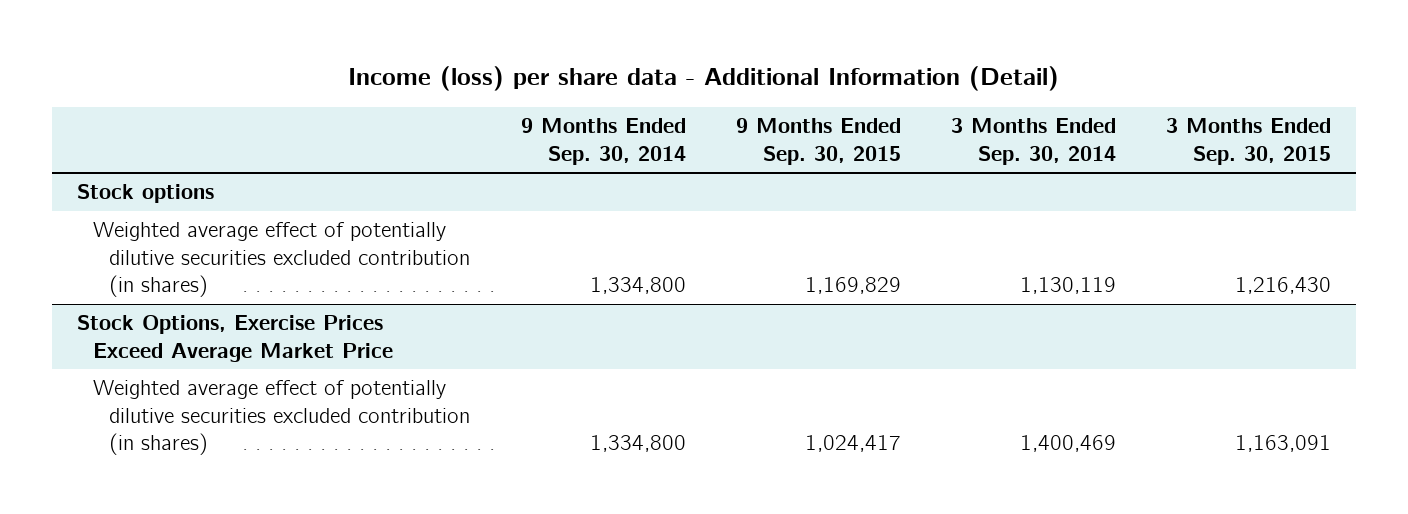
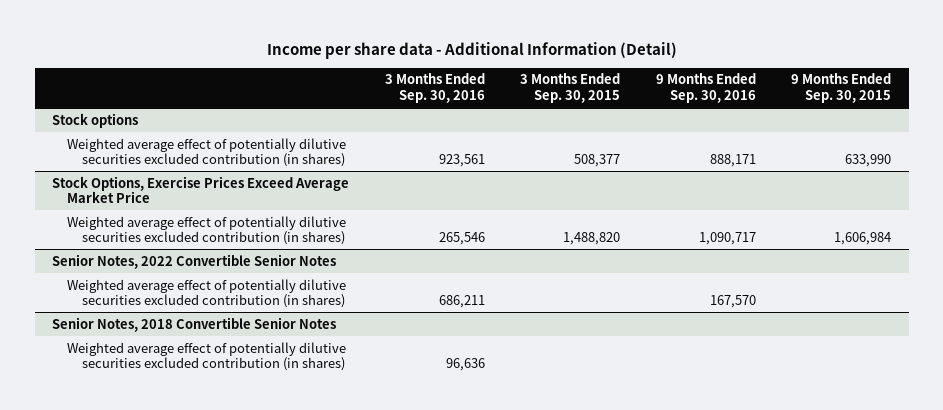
[348,66,1060,92] Income (loss) per share data - Additional Information (Detail) -> [266,41,677,59] Income per share data - Additional Information (Detail)
[520,118,686,165] 9 Months Ended Sep. 30, 2014 -> none
[950,118,1116,165] 3 Months Ended Sep. 30, 2014 -> none
none -> [384,73,485,103] 3 Months Ended Sep. 30, 2016
none -> [655,73,756,103] 9 Months Ended Sep. 30, 2016
[804,277,901,295] 1,169,829 -> [845,154,892,168] 633,990
[1235,277,1332,295] 1,216,430 -> [574,154,621,168] 508,377
[804,435,901,453] 1,024,417 -> [834,232,892,246] 1,606,984
[1235,435,1332,453] 1,163,091 -> [563,232,621,246] 1,488,820
none -> [52,253,337,269] Senior Notes, 2022 Convertible Senior Notes
none -> [67,278,347,309] Weighted average effect of potentially dilutive securities excluded contribution (in shares)
none -> [52,316,337,332] Senior Notes, 2018 Convertible Senior Notes
none -> [67,341,347,372] Weighted average effect of potentially dilutive securities excluded contribution (in shares)

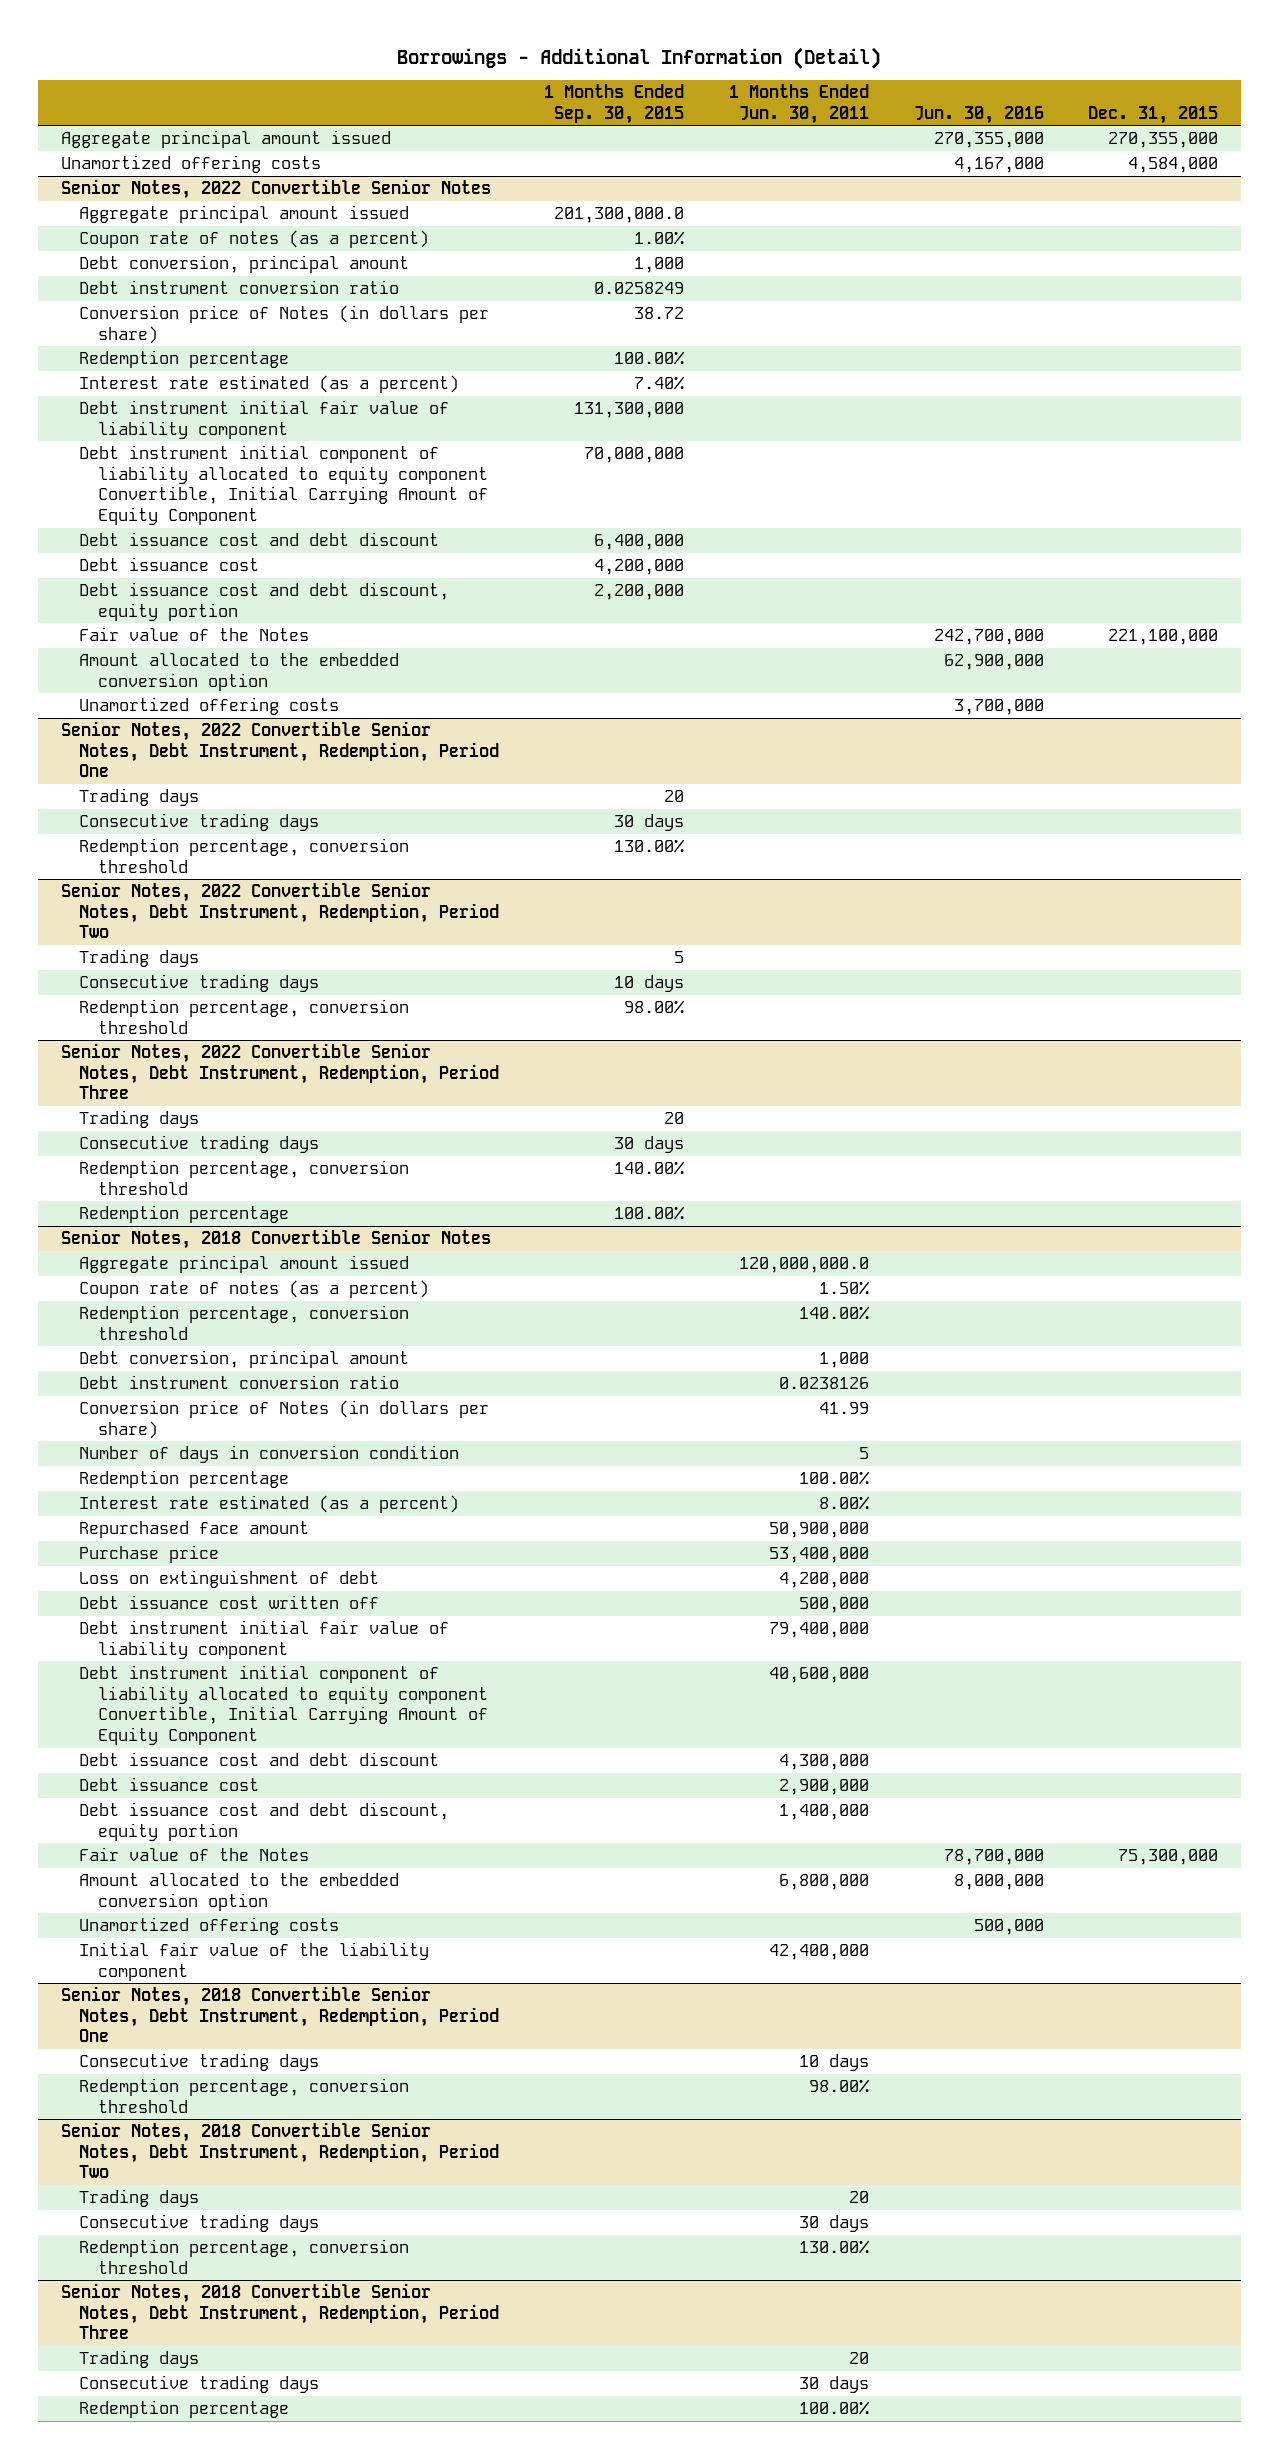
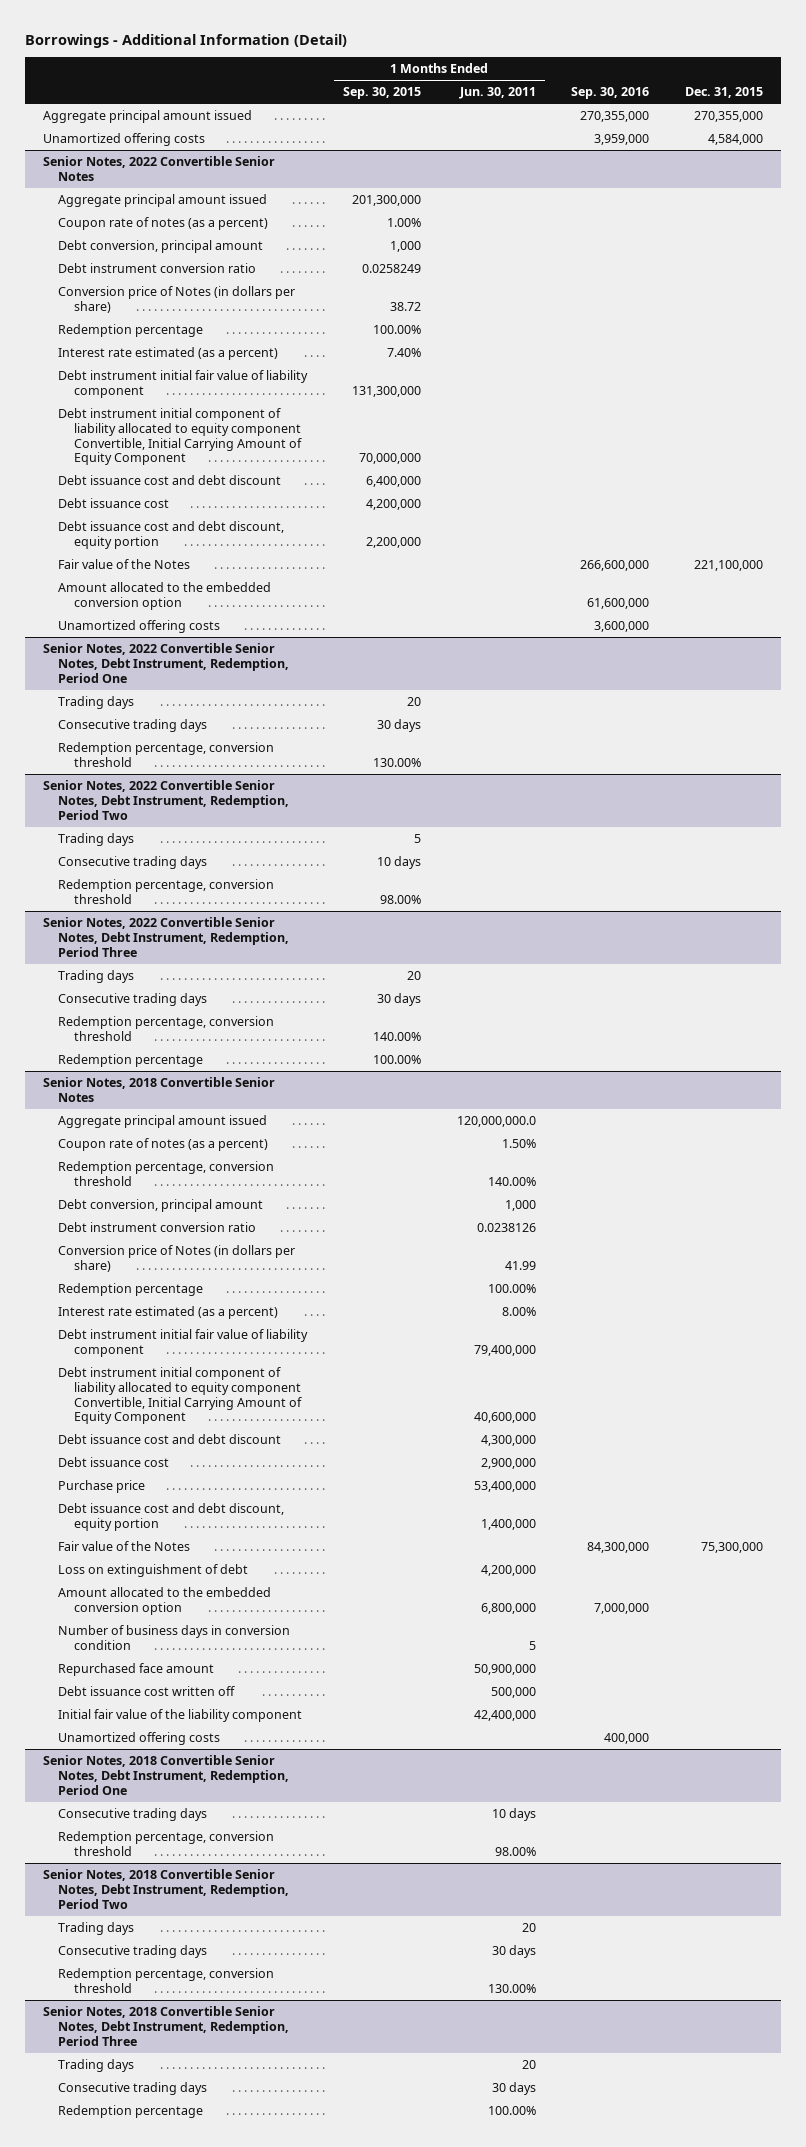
[913,105,1044,124] Jun. 30, 2016 -> none
none -> [571,87,650,100] Sep. 30, 2016
[554,207,685,224] 201,300,000.0 -> [351,195,421,207] 201,300,000
[79,1445,460,1464] Number of days in conversion condition -> none
[79,1545,220,1564] Purchase price -> [58,1480,146,1494] Purchase price
[79,1570,380,1589] Loss on extinguishment of debt -> [58,1564,249,1578] Loss on extinguishment of debt
none -> [58,1625,291,1650] Number of business days in conversion condition
[79,1521,310,1539] Repurchased face amount -> [58,1663,215,1677] Repurchased face amount
[79,1595,380,1610] Debt issuance cost written off -> [58,1686,236,1697] Debt issuance cost written off
[79,1917,340,1936] Unamortized offering costs -> [58,1732,221,1746] Unamortized offering costs

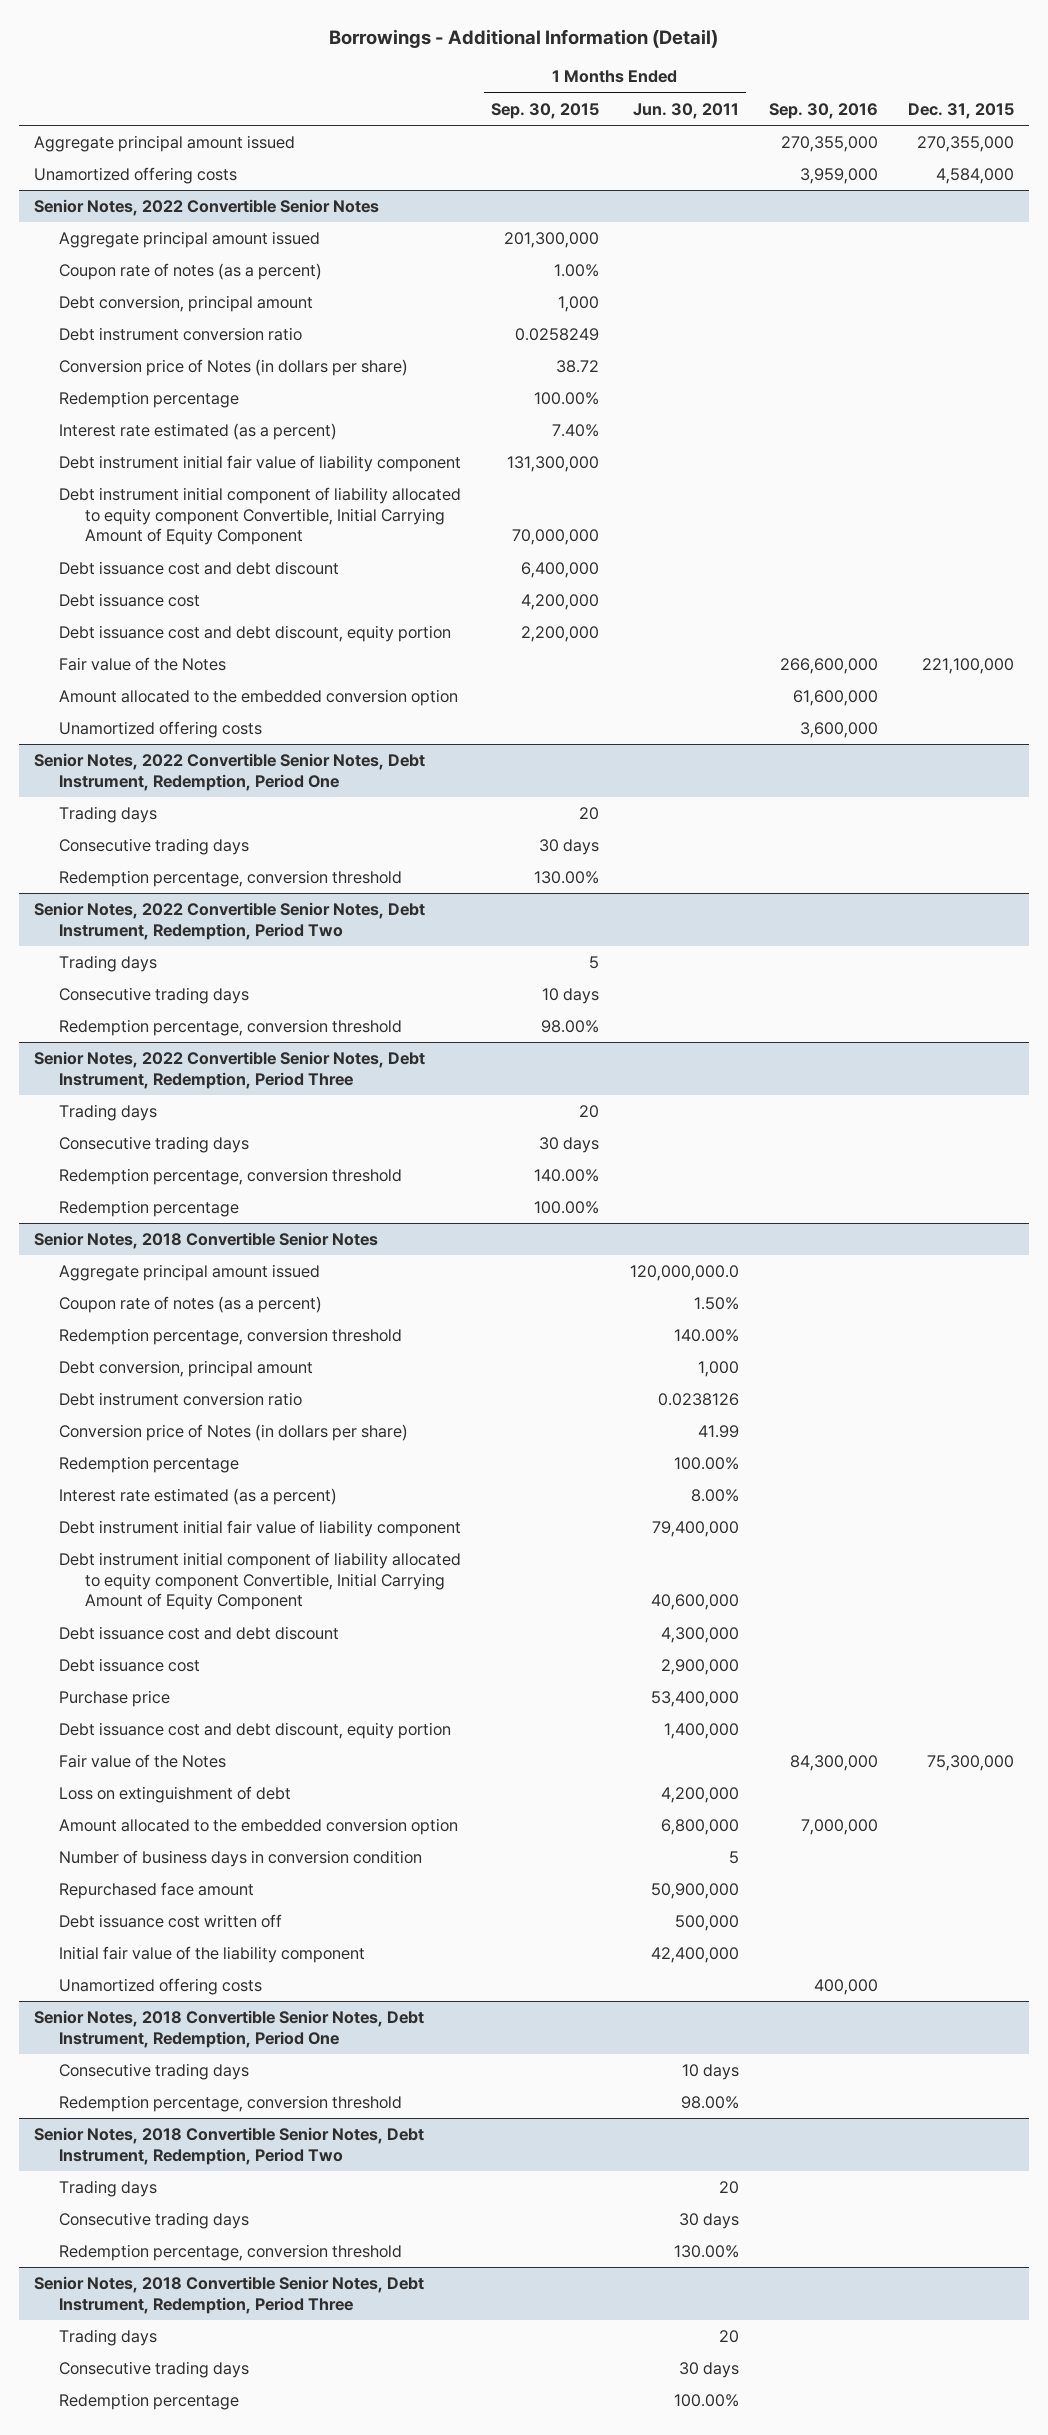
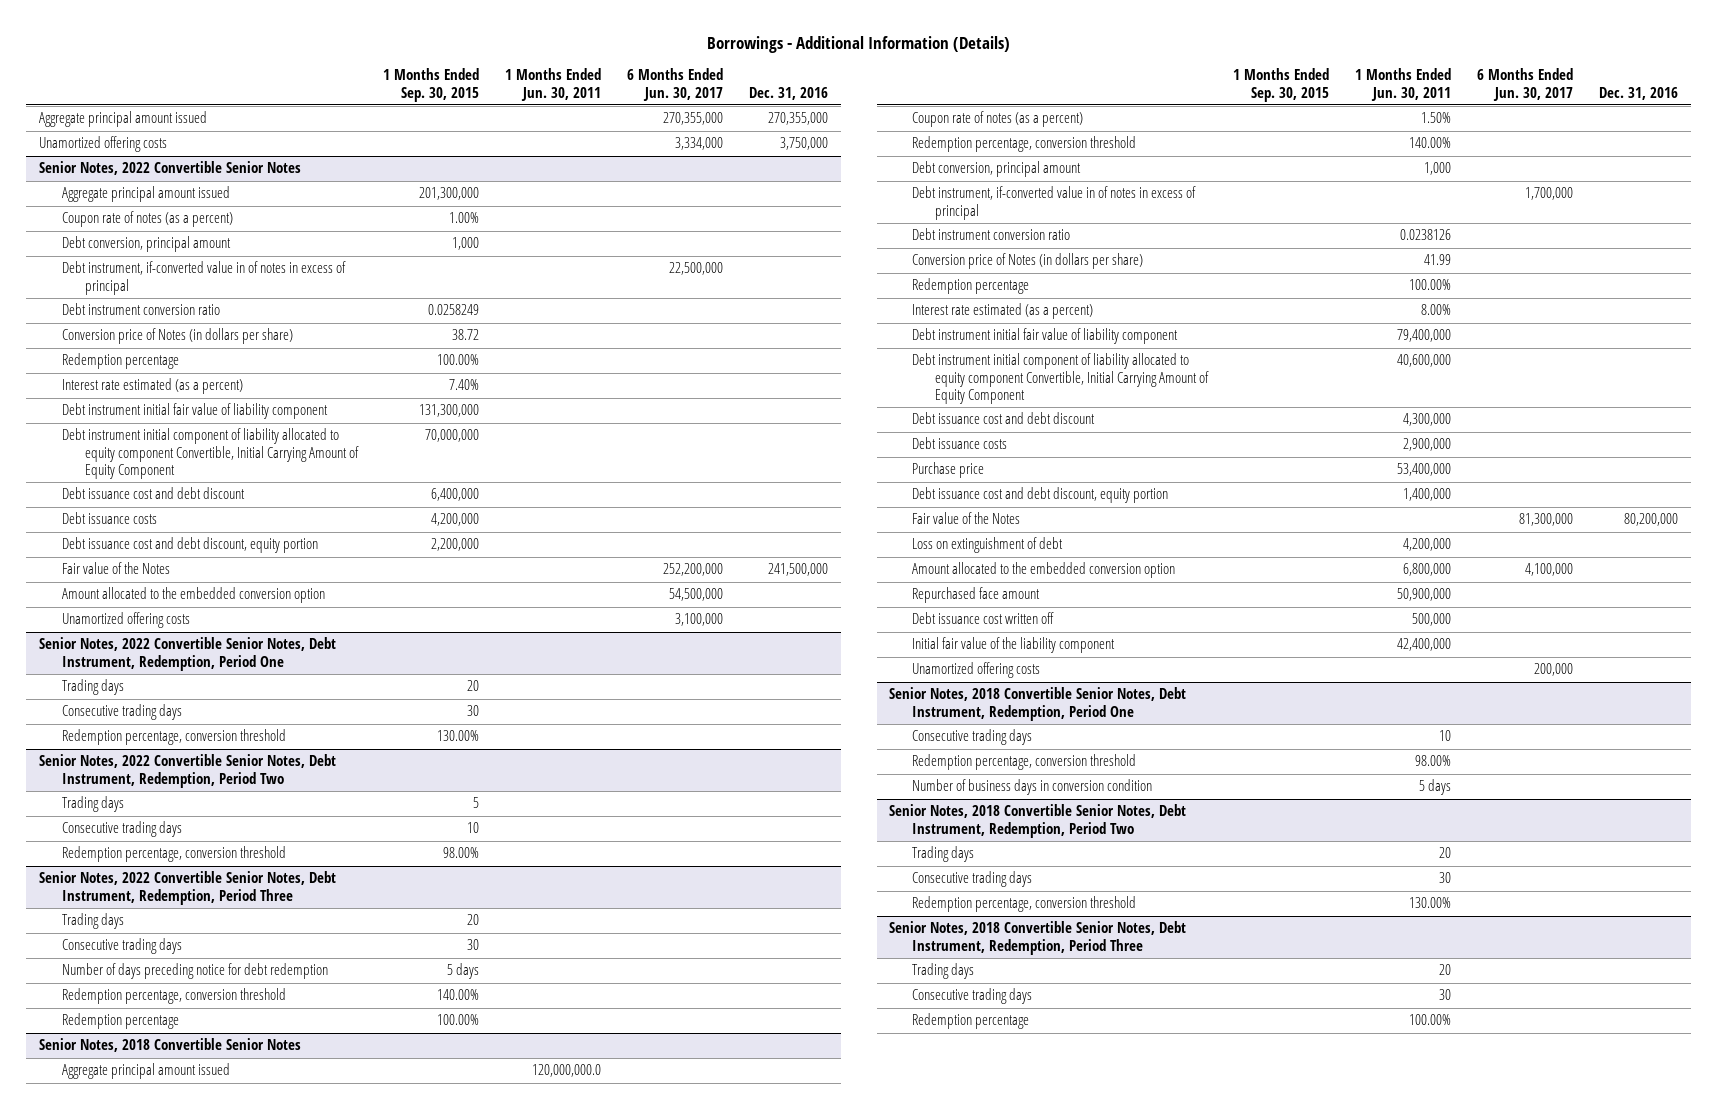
[328,28,718,48] Borrowings - Additional Information (Detail) -> [706,35,1010,53] Borrowings - Additional Information (Details)
[768,102,878,119] Sep. 30, 2016 -> none
[908,102,1015,119] Dec. 31, 2015 -> none
none -> [627,68,724,101] 6 Months Ended Jun. 30, 2017
none -> [748,86,828,100] Dec. 31, 2016
none -> [61,261,346,295] Debt instrument, if-converted value in of notes in excess of principal
[59,592,201,607] Debt issuance cost -> [61,512,157,525] Debt issuance costs
[539,838,600,855] 30 days -> [467,705,480,717] 30
[542,987,600,1004] 10 days -> [467,822,480,834] 10
[539,1136,600,1153] 30 days -> [467,939,480,951] 30
none -> [61,963,328,980] Number of days preceding notice for debt redemption
none -> [912,186,1197,220] Debt instrument, if-converted value in of notes in excess of principal
[59,1657,201,1672] Debt issuance cost -> [912,437,1008,450] Debt issuance costs
[59,1849,423,1867] Number of business days in conversion condition -> none
[681,2063,739,2080] 10 days -> [1439,730,1452,742] 10
none -> [912,779,1153,796] Number of business days in conversion condition
[678,2212,739,2229] 30 days -> [1439,872,1452,884] 30
[678,2361,739,2378] 30 days -> [1439,989,1452,1001] 30

